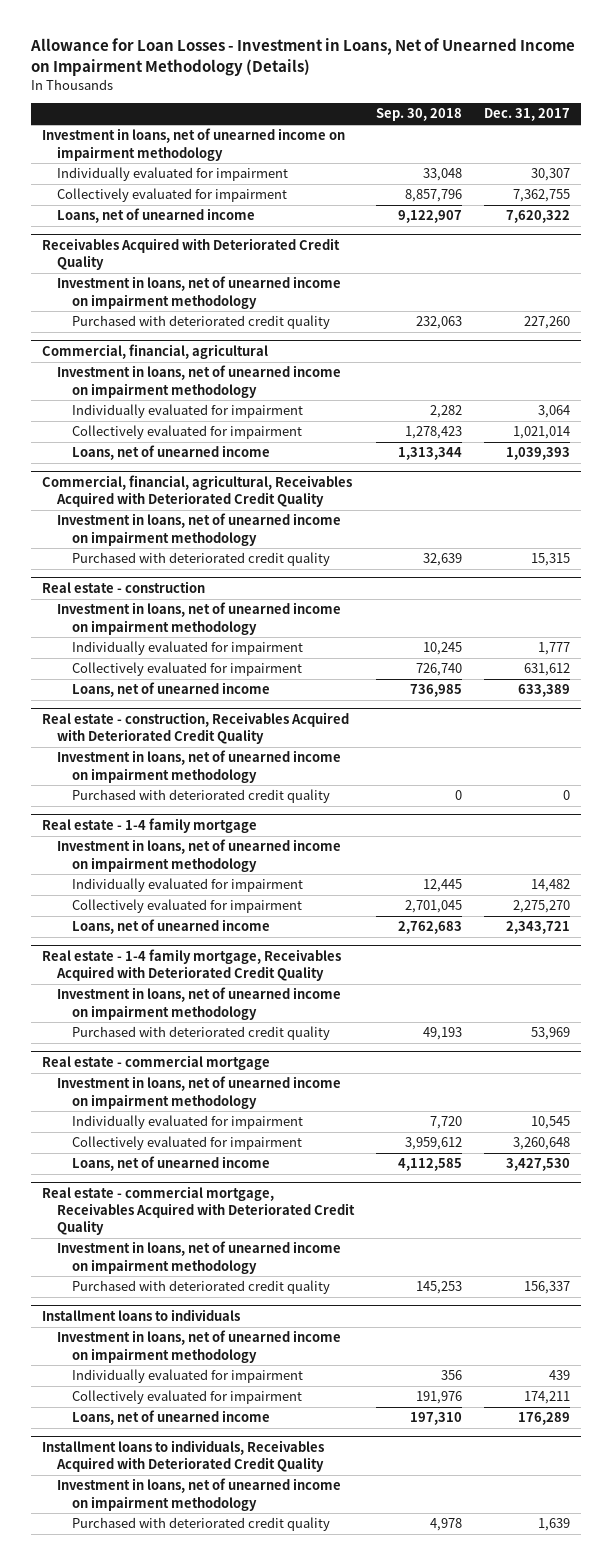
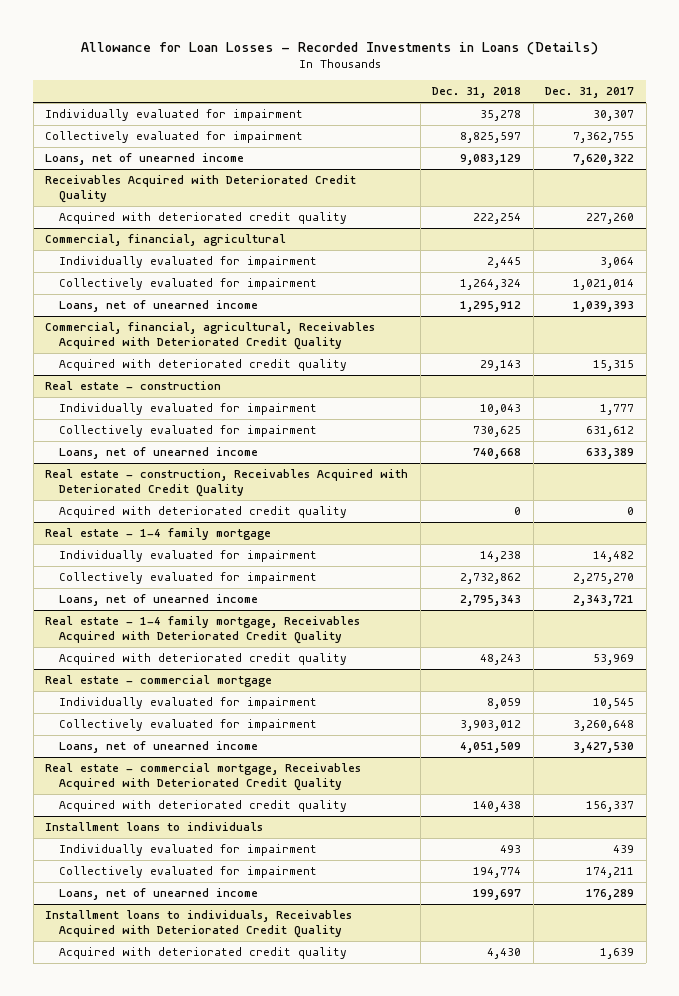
[29,38,575,76] Allowance for Loan Losses - Investment in Loans, Net of Unearned Income on Impairment Methodology (Details) -> [80,41,598,55] Allowance for Loan Losses - Recorded Investments in Loans (Details)
[375,108,462,122] Sep. 30, 2018 -> none
none -> [432,87,522,99] Dec. 31, 2018
[41,128,345,161] Investment in loans, net of unearned income on impairment methodology -> none
[56,276,341,309] Investment in loans, net of unearned income on impairment methodology -> none
[71,315,330,330] Purchased with deteriorated credit quality -> [59,212,348,225] Acquired with deteriorated credit quality
[56,365,341,398] Investment in loans, net of unearned income on impairment methodology -> none
[56,513,341,546] Investment in loans, net of unearned income on impairment methodology -> none
[71,552,330,567] Purchased with deteriorated credit quality -> [59,359,348,372] Acquired with deteriorated credit quality
[56,602,341,635] Investment in loans, net of unearned income on impairment methodology -> none
[56,750,341,783] Investment in loans, net of unearned income on impairment methodology -> none
[71,789,330,804] Purchased with deteriorated credit quality -> [59,506,348,519] Acquired with deteriorated credit quality
[56,839,341,872] Investment in loans, net of unearned income on impairment methodology -> none
[56,987,341,1020] Investment in loans, net of unearned income on impairment methodology -> none
[71,1026,330,1041] Purchased with deteriorated credit quality -> [59,653,348,666] Acquired with deteriorated credit quality
[56,1076,341,1109] Investment in loans, net of unearned income on impairment methodology -> none
[56,1241,341,1274] Investment in loans, net of unearned income on impairment methodology -> none
[71,1280,330,1295] Purchased with deteriorated credit quality -> [59,800,348,813] Acquired with deteriorated credit quality
[56,1330,341,1363] Investment in loans, net of unearned income on impairment methodology -> none
[56,1478,341,1511] Investment in loans, net of unearned income on impairment methodology -> none
[71,1517,330,1532] Purchased with deteriorated credit quality -> [59,947,348,960] Acquired with deteriorated credit quality

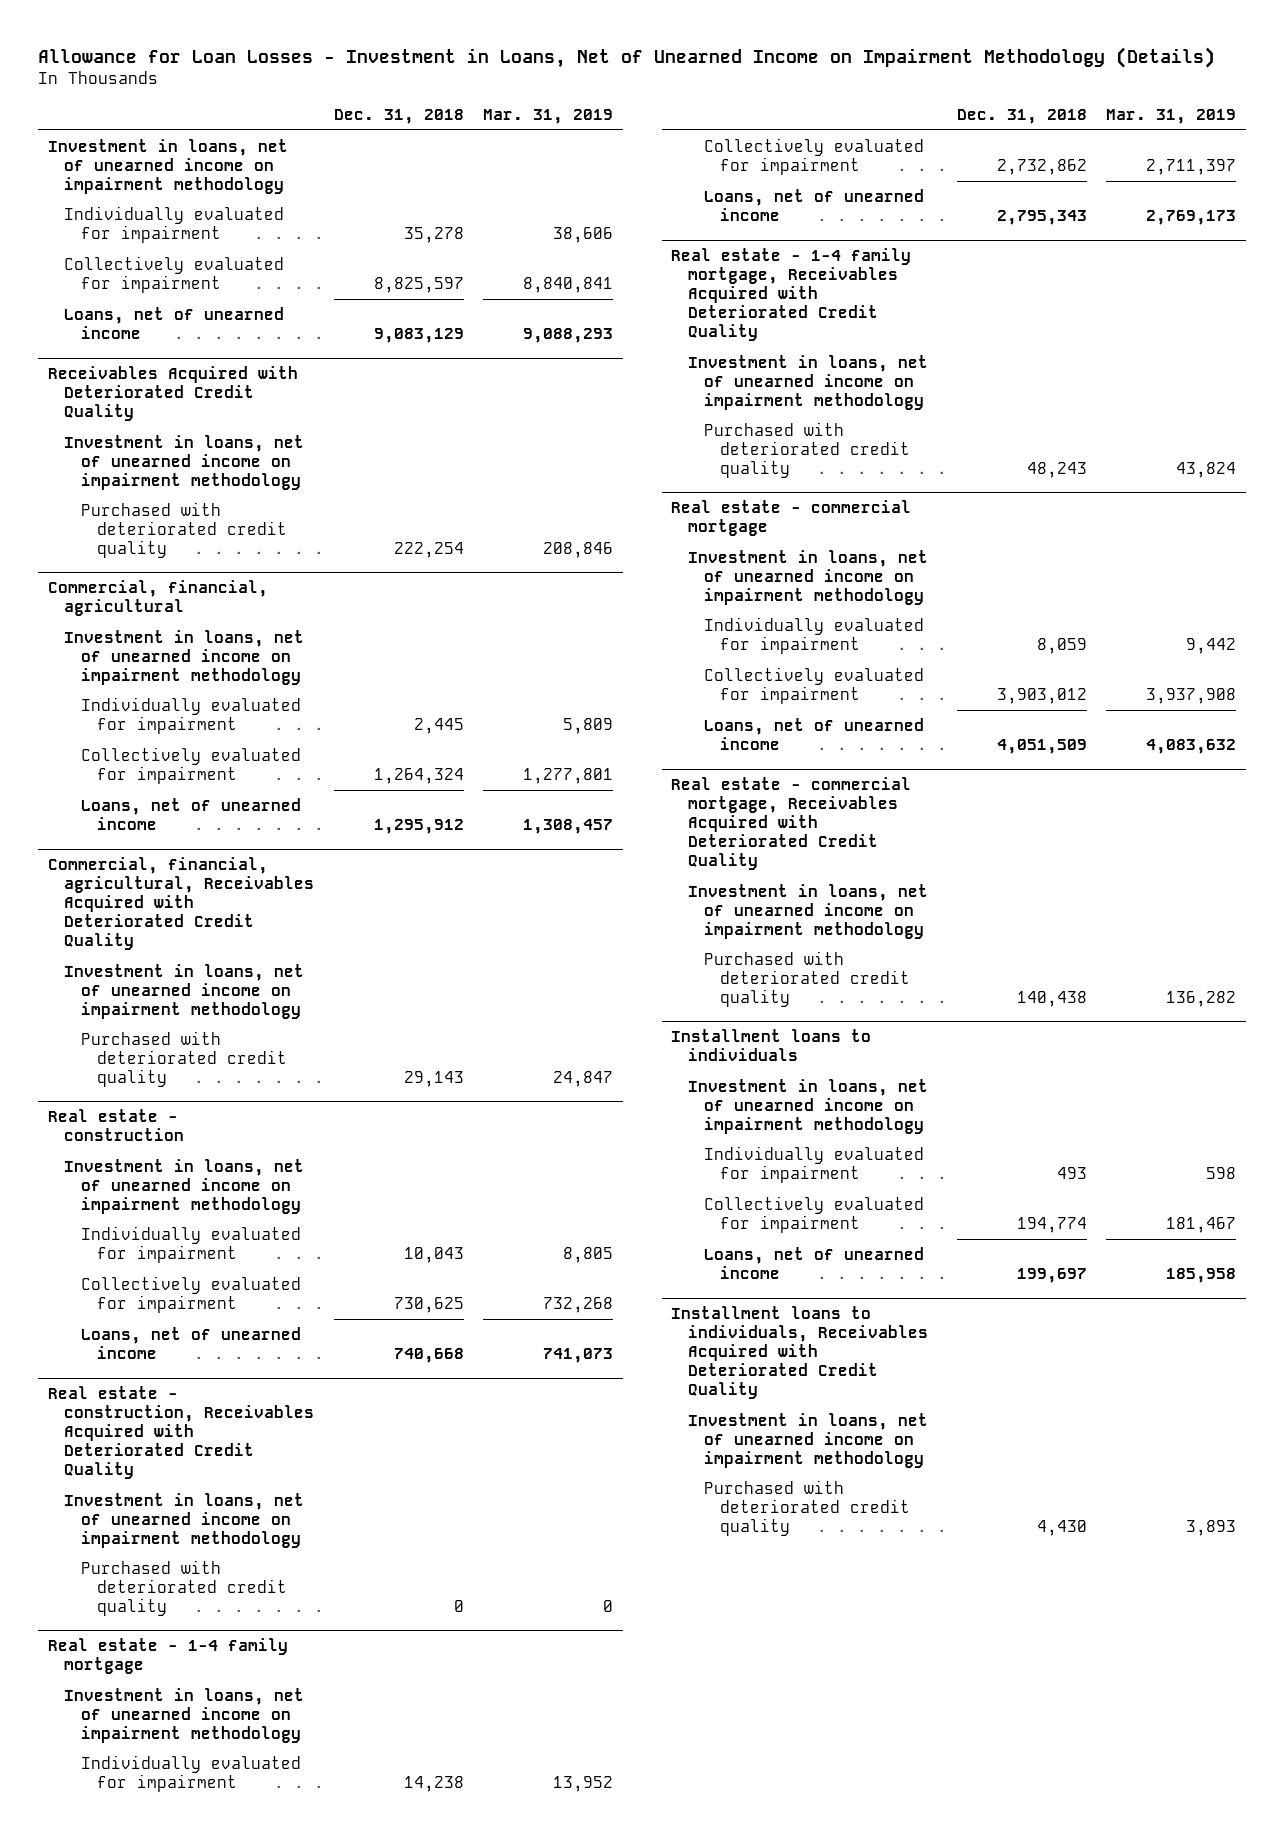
[80,41,598,55] Allowance for Loan Losses - Recorded Investments in Loans (Details) -> [38,46,1216,68] Allowance for Loan Losses - Investment in Loans, Net of Unearned Income on Impairment Methodology (Details)
[545,87,635,99] Dec. 31, 2017 -> none
none -> [482,109,613,125] Mar. 31, 2019
none -> [47,138,288,194] Investment in loans, net of unearned income on impairment methodology
none -> [64,434,305,490] Investment in loans, net of unearned income on impairment methodology
[59,212,348,225] Acquired with deteriorated credit quality -> [80,501,287,558] Purchased with deteriorated credit quality
none -> [64,629,305,685] Investment in loans, net of unearned income on impairment methodology
none -> [64,963,305,1019] Investment in loans, net of unearned income on impairment methodology
[59,359,348,372] Acquired with deteriorated credit quality -> [80,1030,287,1087] Purchased with deteriorated credit quality
none -> [64,1158,305,1214] Investment in loans, net of unearned income on impairment methodology
none -> [64,1492,305,1548] Investment in loans, net of unearned income on impairment methodology
[59,506,348,519] Acquired with deteriorated credit quality -> [80,1559,287,1616] Purchased with deteriorated credit quality
none -> [64,1687,305,1743] Investment in loans, net of unearned income on impairment methodology
none -> [687,354,928,410] Investment in loans, net of unearned income on impairment methodology
[59,653,348,666] Acquired with deteriorated credit quality -> [703,421,911,478] Purchased with deteriorated credit quality
none -> [687,549,928,605] Investment in loans, net of unearned income on impairment methodology
none -> [687,883,928,939] Investment in loans, net of unearned income on impairment methodology
[59,800,348,813] Acquired with deteriorated credit quality -> [703,950,911,1007] Purchased with deteriorated credit quality
none -> [687,1078,928,1134] Investment in loans, net of unearned income on impairment methodology
none -> [687,1412,928,1468] Investment in loans, net of unearned income on impairment methodology
[59,947,348,960] Acquired with deteriorated credit quality -> [703,1479,911,1536] Purchased with deteriorated credit quality

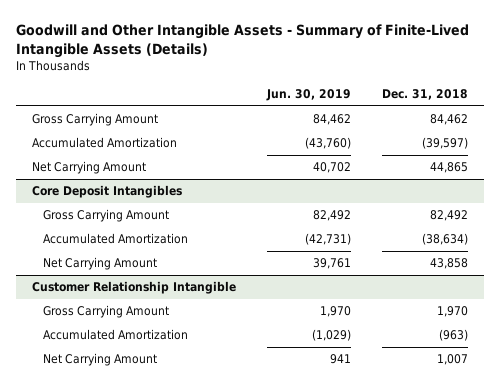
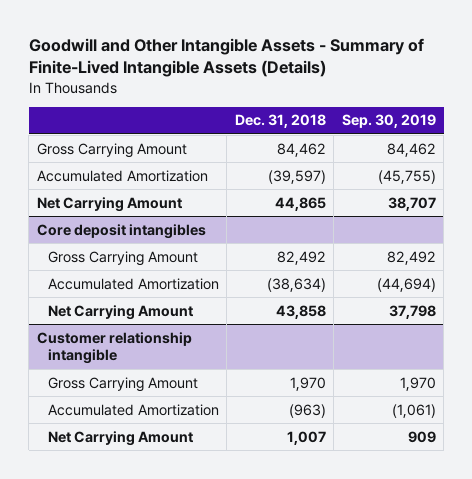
[266,89,352,102] Jun. 30, 2019 -> none
none -> [341,114,436,129] Sep. 30, 2019
[31,185,182,199] Core Deposit Intangibles -> [36,223,206,239] Core deposit intangibles
[31,281,236,295] Customer Relationship Intangible -> [36,331,192,365] Customer relationship intangible

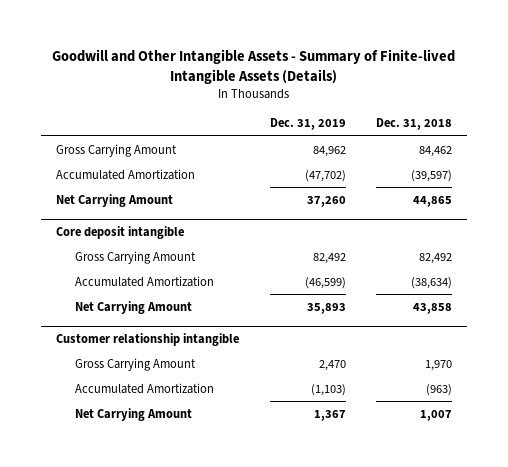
[28,37,424,78] Goodwill and Other Intangible Assets - Summary of Finite-Lived Intangible Assets (Details) -> [52,48,456,84] Goodwill and Other Intangible Assets - Summary of Finite-lived Intangible Assets (Details)
[341,114,436,129] Sep. 30, 2019 -> none
none -> [269,118,346,131] Dec. 31, 2019
[36,223,206,239] Core deposit intangibles -> [56,226,185,240] Core deposit intangible

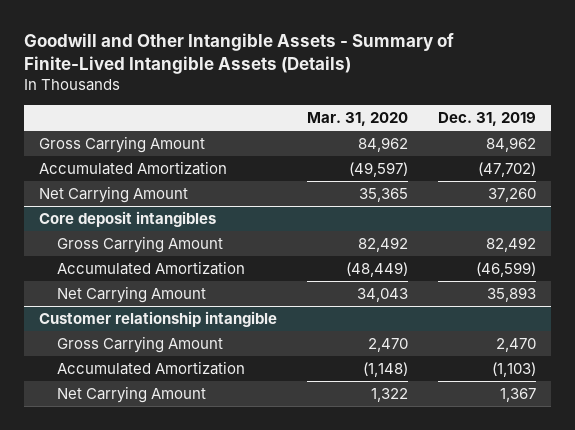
[52,48,456,84] Goodwill and Other Intangible Assets - Summary of Finite-lived Intangible Assets (Details) -> [24,33,455,75] Goodwill and Other Intangible Assets - Summary of Finite-Lived Intangible Assets (Details)
[375,118,452,131] Dec. 31, 2018 -> none
none -> [307,112,409,127] Mar. 31, 2020
[56,226,185,240] Core deposit intangible -> [39,211,217,228] Core deposit intangibles

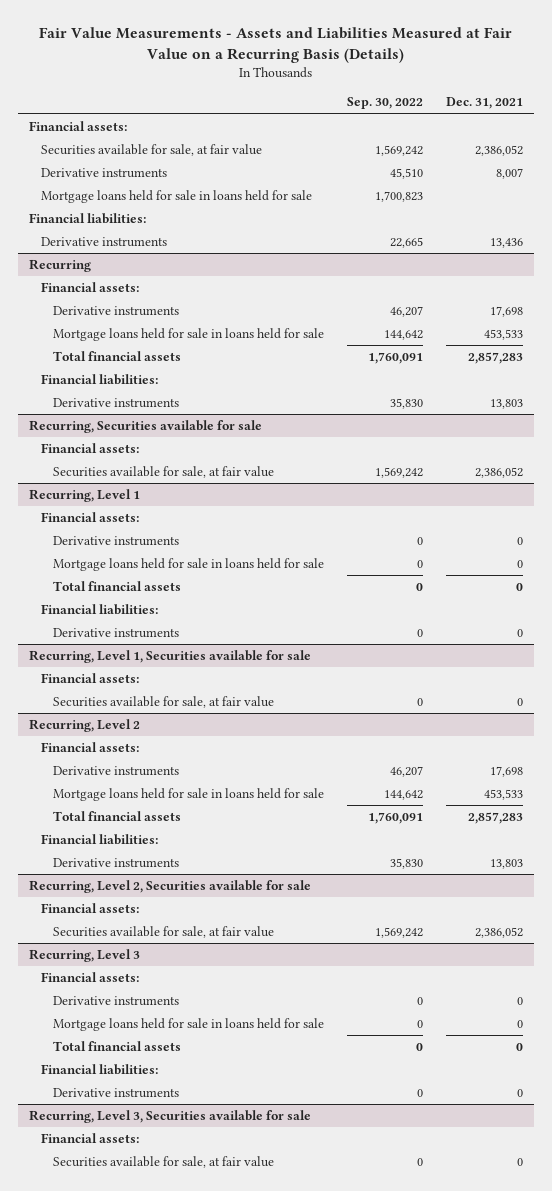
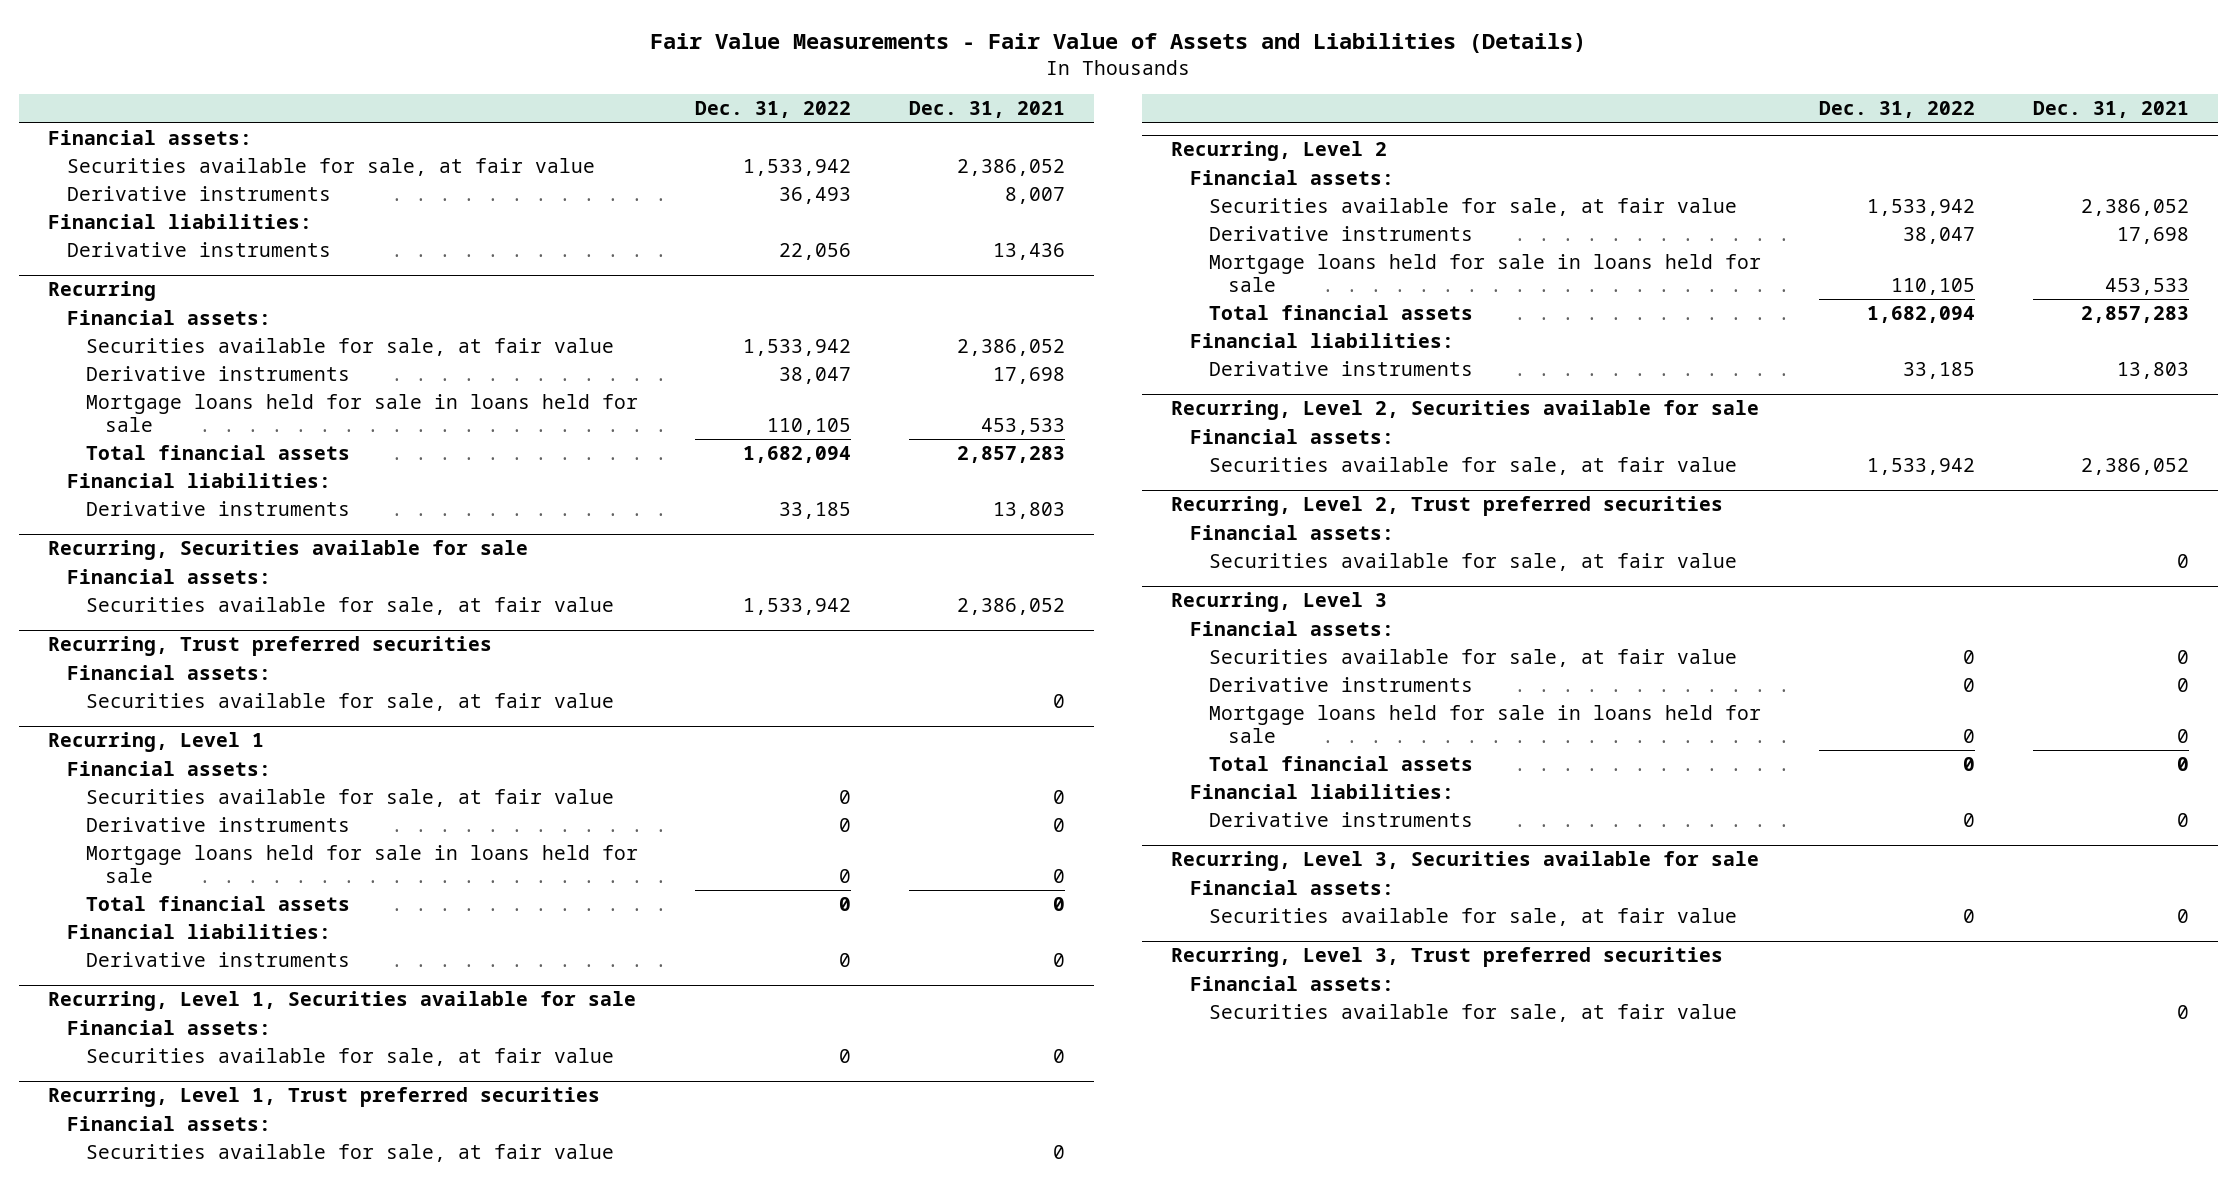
[39,27,513,64] Fair Value Measurements - Assets and Liabilities Measured at Fair Value on a Recurring Basis (Details) -> [650,32,1587,53] Fair Value Measurements - Fair Value of Assets and Liabilities (Details)
[346,97,423,110] Sep. 30, 2022 -> none
none -> [695,101,852,119] Dec. 31, 2022
[40,189,312,203] Mortgage loans held for sale in loans held for sale -> none
none -> [85,338,614,357] Securities available for sale, at fair value
none -> [47,636,492,657] Recurring, Trust preferred securities
none -> [66,665,271,681] Financial assets:
none -> [85,693,614,712] Securities available for sale, at fair value
none -> [85,789,614,808] Securities available for sale, at fair value
none -> [47,1087,600,1108] Recurring, Level 1, Trust preferred securities
none -> [66,1116,271,1132] Financial assets:
none -> [85,1144,614,1163] Securities available for sale, at fair value
none -> [1209,198,1738,217] Securities available for sale, at fair value
none -> [1171,496,1724,517] Recurring, Level 2, Trust preferred securities
none -> [1190,525,1395,541] Financial assets:
none -> [1209,553,1738,572] Securities available for sale, at fair value
none -> [1209,649,1738,668] Securities available for sale, at fair value
none -> [1171,947,1724,968] Recurring, Level 3, Trust preferred securities
none -> [1190,976,1395,992] Financial assets:
none -> [1209,1004,1738,1023] Securities available for sale, at fair value

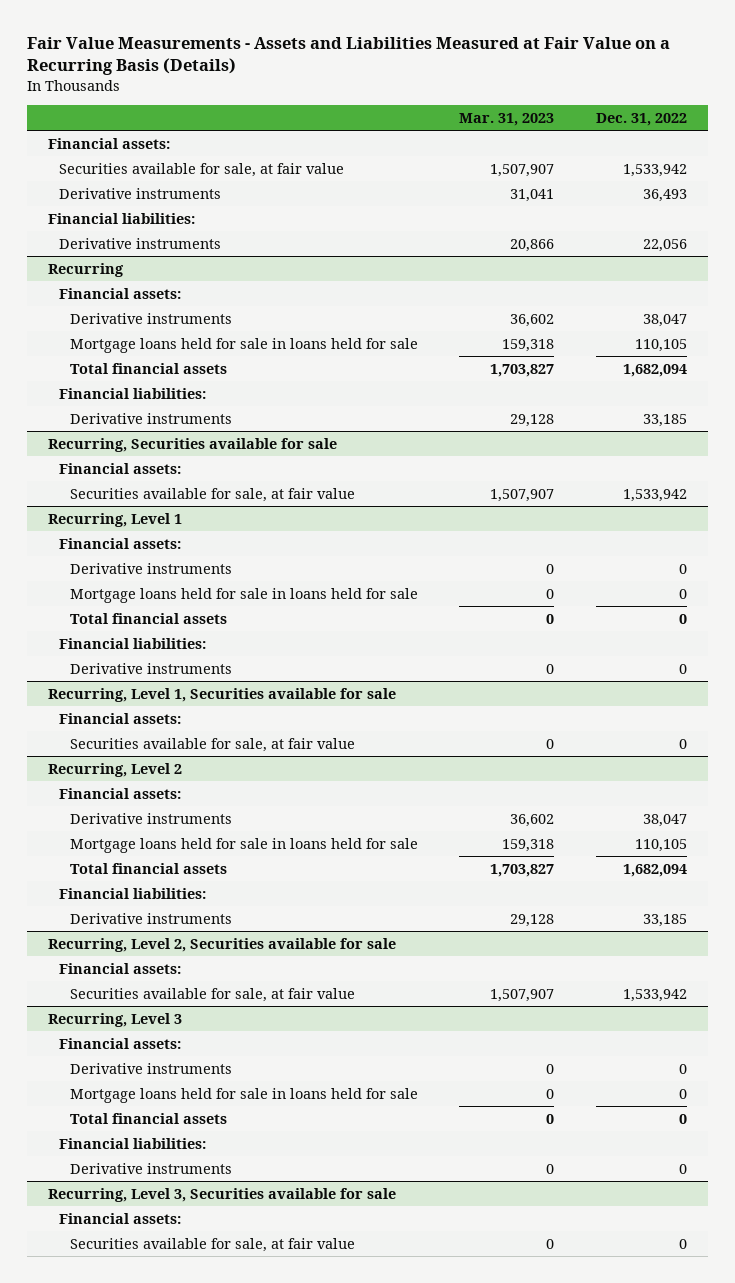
[650,32,1587,53] Fair Value Measurements - Fair Value of Assets and Liabilities (Details) -> [26,37,670,76] Fair Value Measurements - Assets and Liabilities Measured at Fair Value on a Recurring Basis (Details)
[909,101,1066,119] Dec. 31, 2021 -> none
none -> [459,112,555,126] Mar. 31, 2023
[85,338,614,357] Securities available for sale, at fair value -> none
[47,636,492,657] Recurring, Trust preferred securities -> none
[66,665,271,681] Financial assets: -> none
[85,693,614,712] Securities available for sale, at fair value -> none
[85,789,614,808] Securities available for sale, at fair value -> none
[47,1087,600,1108] Recurring, Level 1, Trust preferred securities -> none
[66,1116,271,1132] Financial assets: -> none
[85,1144,614,1163] Securities available for sale, at fair value -> none
[1209,198,1738,217] Securities available for sale, at fair value -> none
[1171,496,1724,517] Recurring, Level 2, Trust preferred securities -> none
[1190,525,1395,541] Financial assets: -> none
[1209,553,1738,572] Securities available for sale, at fair value -> none
[1209,649,1738,668] Securities available for sale, at fair value -> none
[1171,947,1724,968] Recurring, Level 3, Trust preferred securities -> none
[1190,976,1395,992] Financial assets: -> none
[1209,1004,1738,1023] Securities available for sale, at fair value -> none

